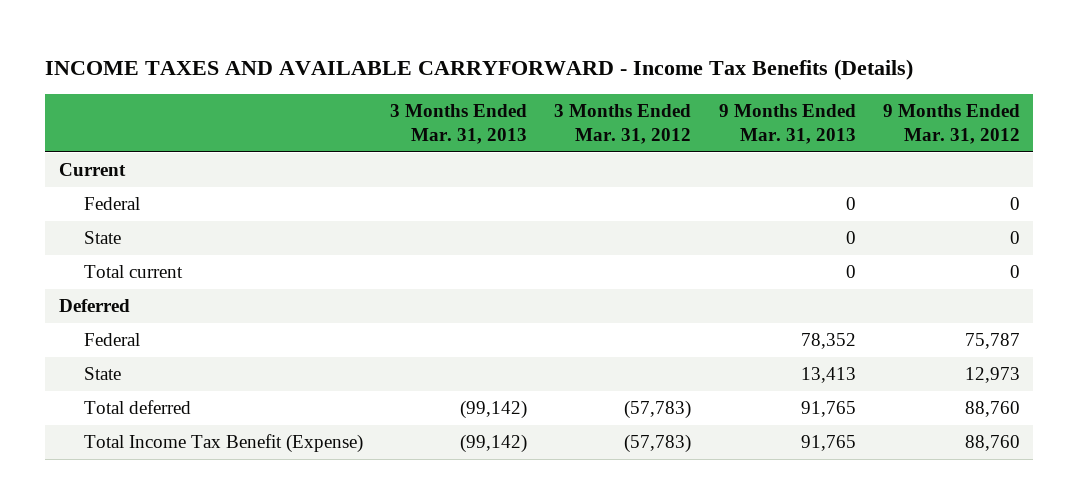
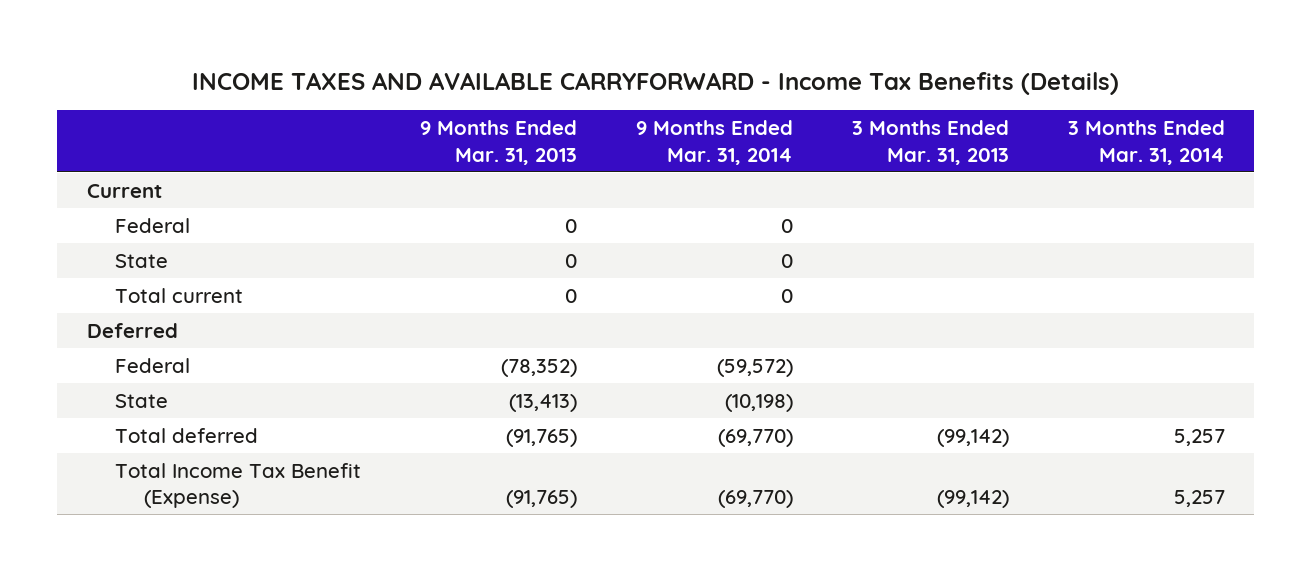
[554,103,692,145] 3 Months Ended Mar. 31, 2012 -> none
[882,103,1020,145] 9 Months Ended Mar. 31, 2012 -> none
none -> [636,120,794,165] 9 Months Ended Mar. 31, 2014
none -> [1067,120,1225,165] 3 Months Ended Mar. 31, 2014
[800,333,856,350] 78,352 -> [501,358,578,377] (78,352)
[800,367,856,384] 13,413 -> [509,393,578,412] (13,413)
[800,401,856,418] 91,765 -> [506,428,578,447] (91,765)
[800,435,856,452] 91,765 -> [506,490,578,509] (91,765)

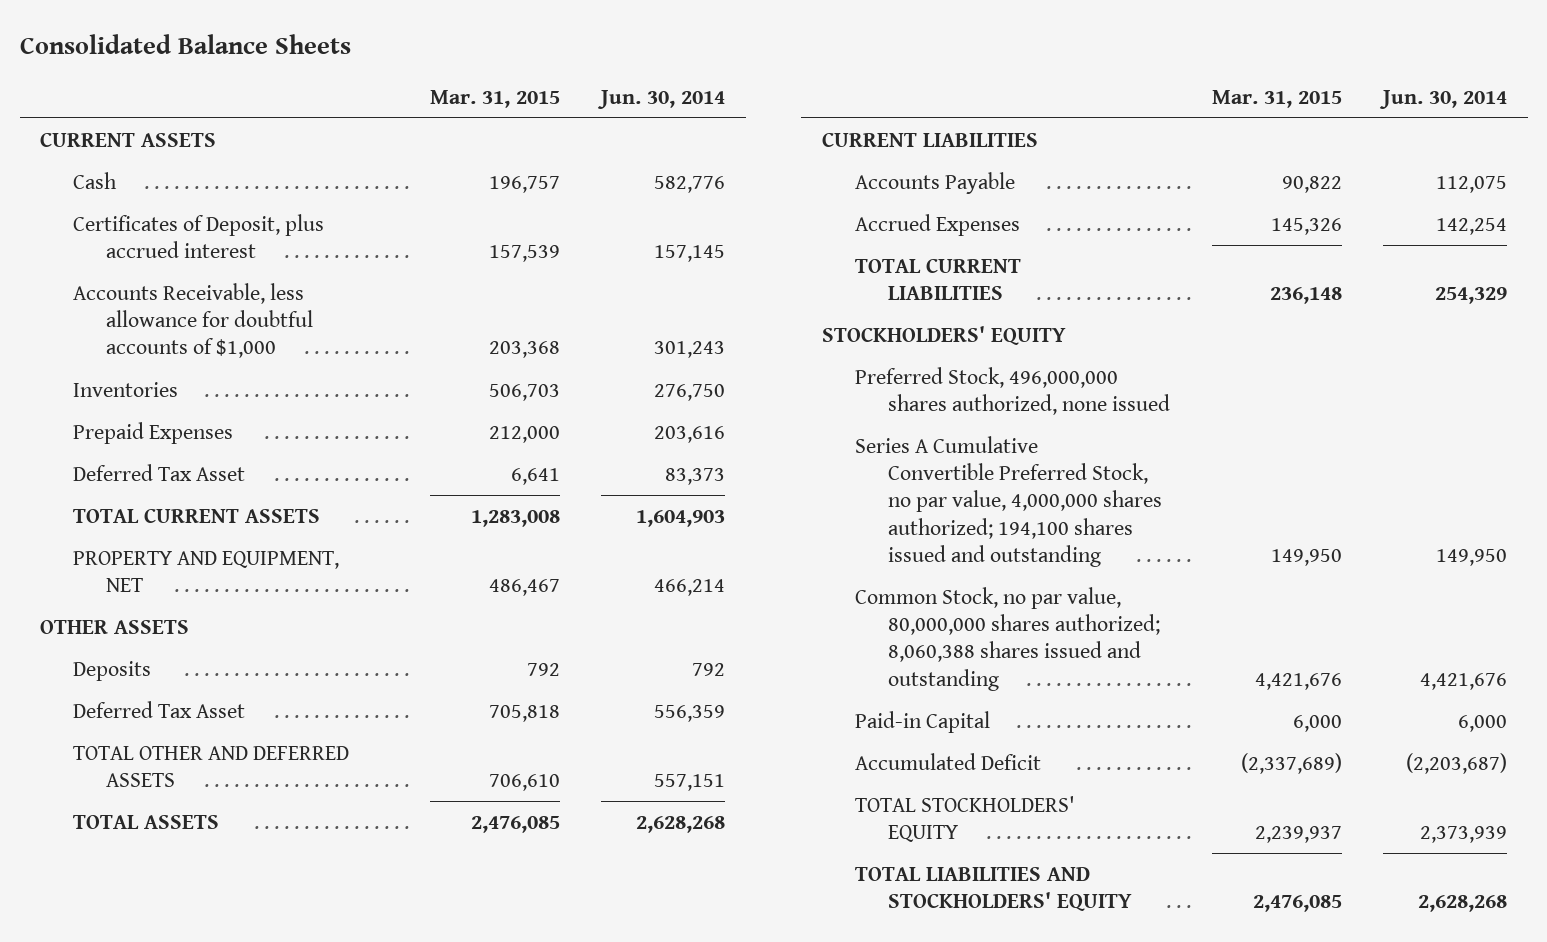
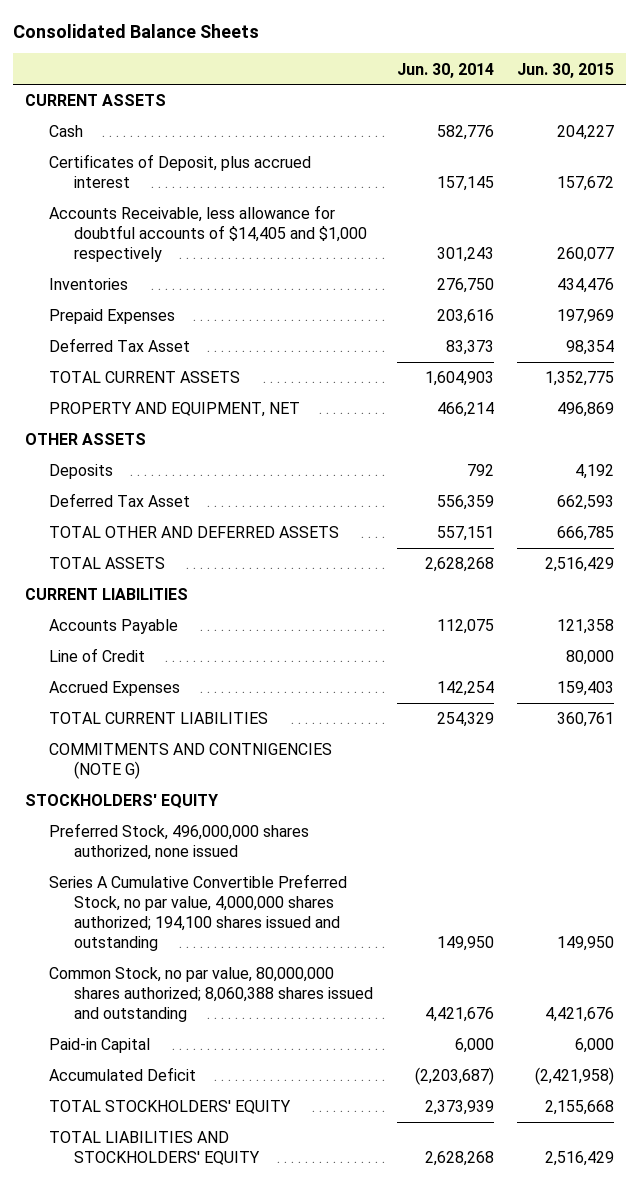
[429,89,560,108] Mar. 31, 2015 -> none
none -> [517,62,615,78] Jun. 30, 2015
[73,282,314,359] Accounts Receivable, less allowance for doubtful accounts of $1,000 -> [49,205,367,262] Accounts Receivable, less allowance for doubtful accounts of $14,405 and $1,000 respectively
none -> [49,648,146,663] Line of Credit
none -> [49,743,333,780] COMMITMENTS AND CONTNIGENCIES (NOTE G)

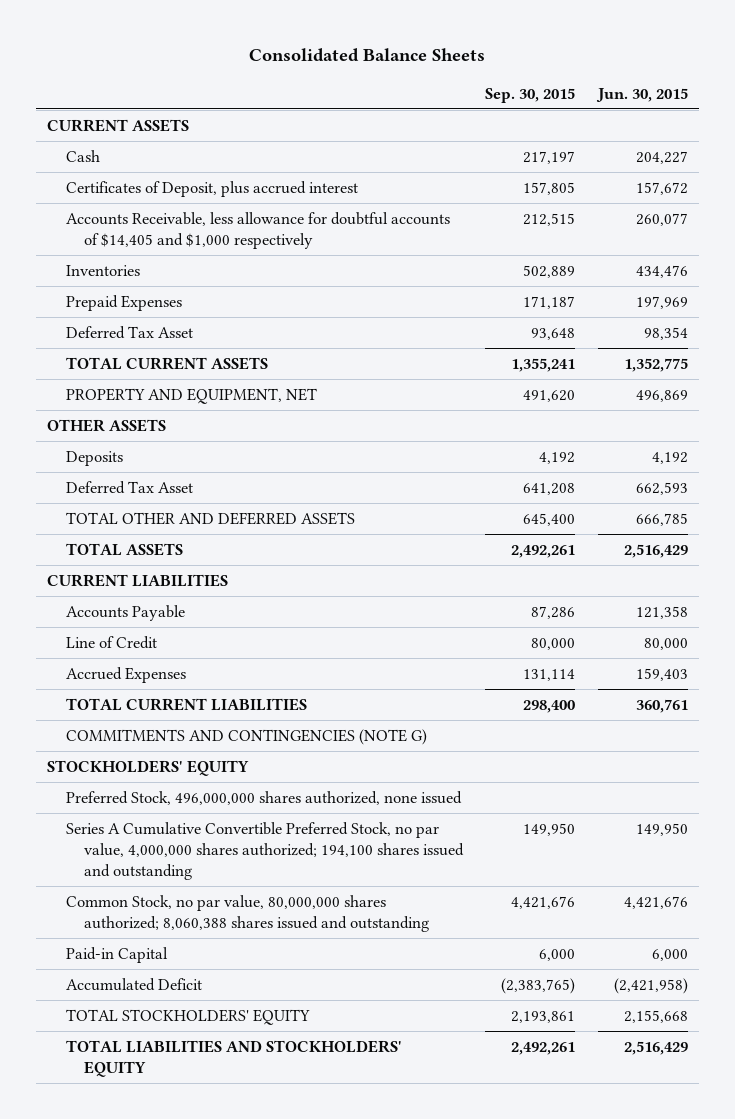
[396,62,494,78] Jun. 30, 2014 -> none
none -> [485,87,576,103] Sep. 30, 2015
[49,743,333,780] COMMITMENTS AND CONTNIGENCIES (NOTE G) -> [65,728,427,745] COMMITMENTS AND CONTINGENCIES (NOTE G)

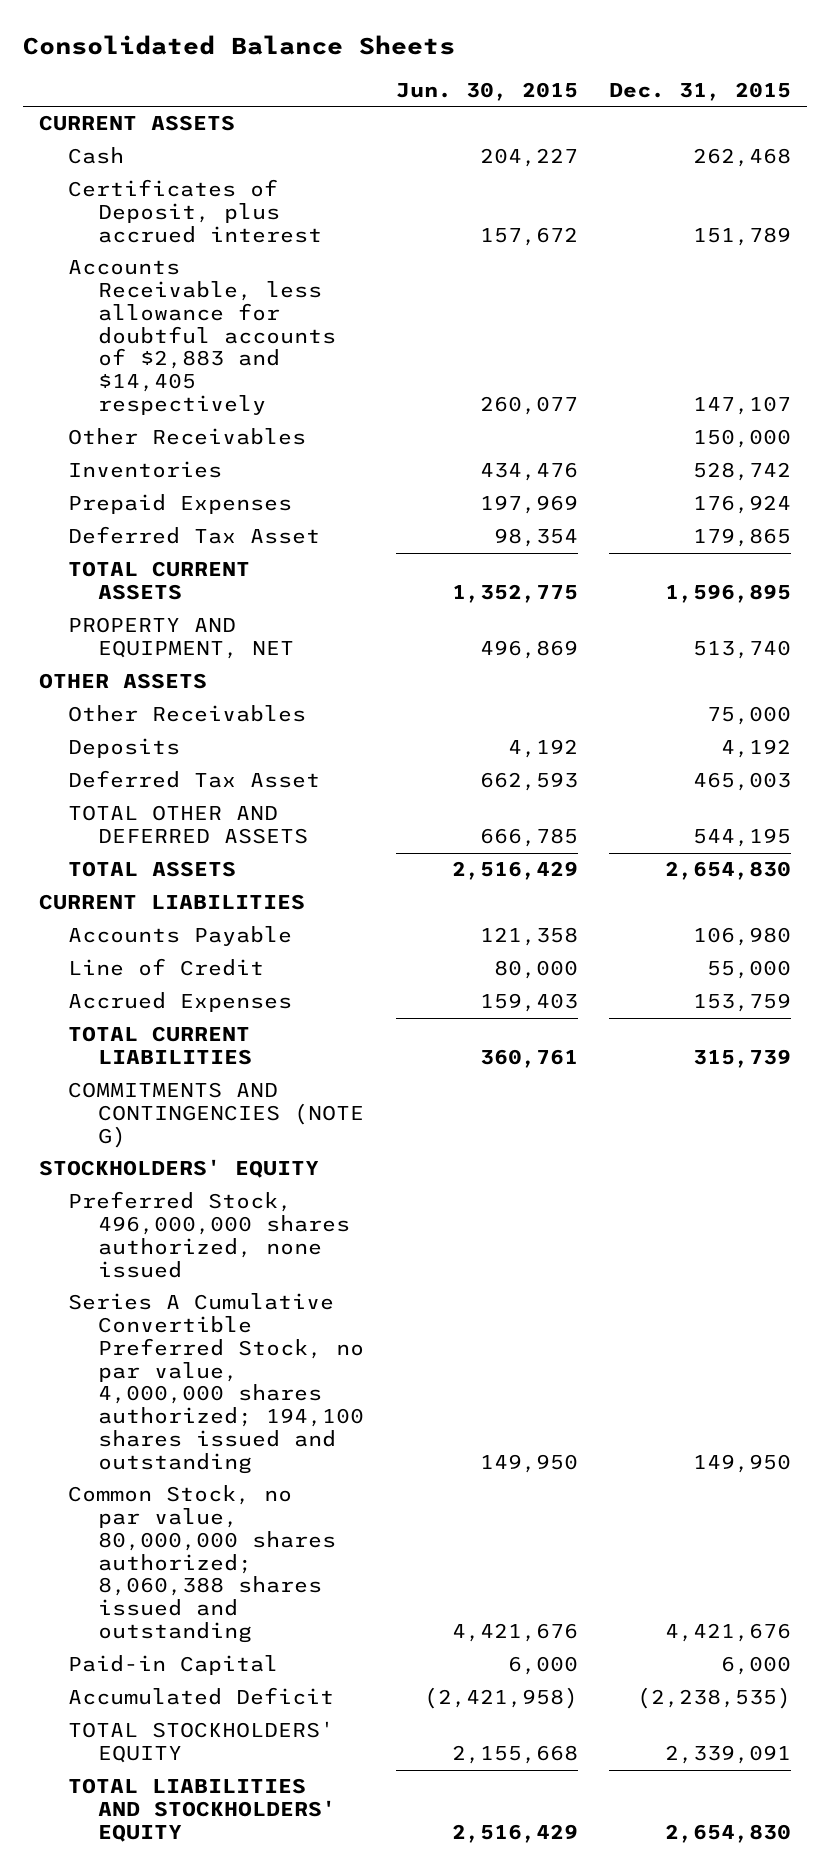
[485,87,576,103] Sep. 30, 2015 -> none
none -> [609,81,792,101] Dec. 31, 2015
[65,211,450,249] Accounts Receivable, less allowance for doubtful accounts of $14,405 and $1,000 respectively -> [68,260,337,416] Accounts Receivable, less allowance for doubtful accounts of $2,883 and $14,405 respectively
none -> [68,428,307,446] Other Receivables
none -> [68,705,307,723] Other Receivables

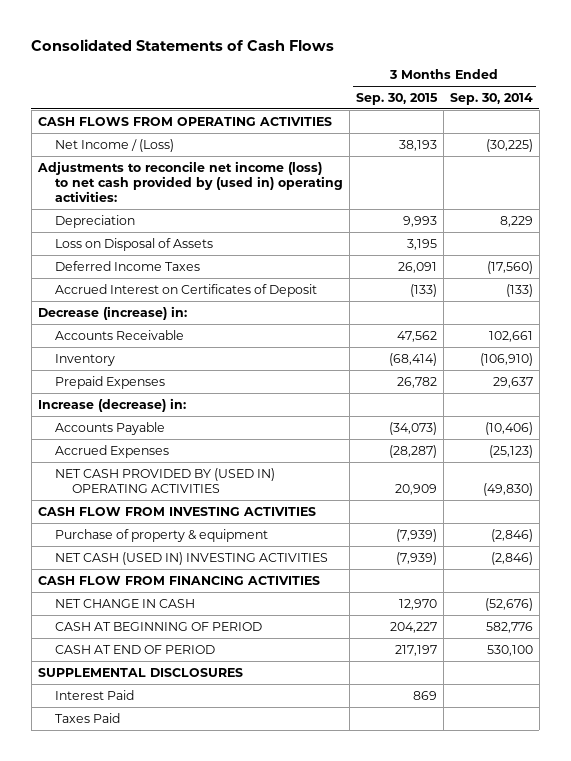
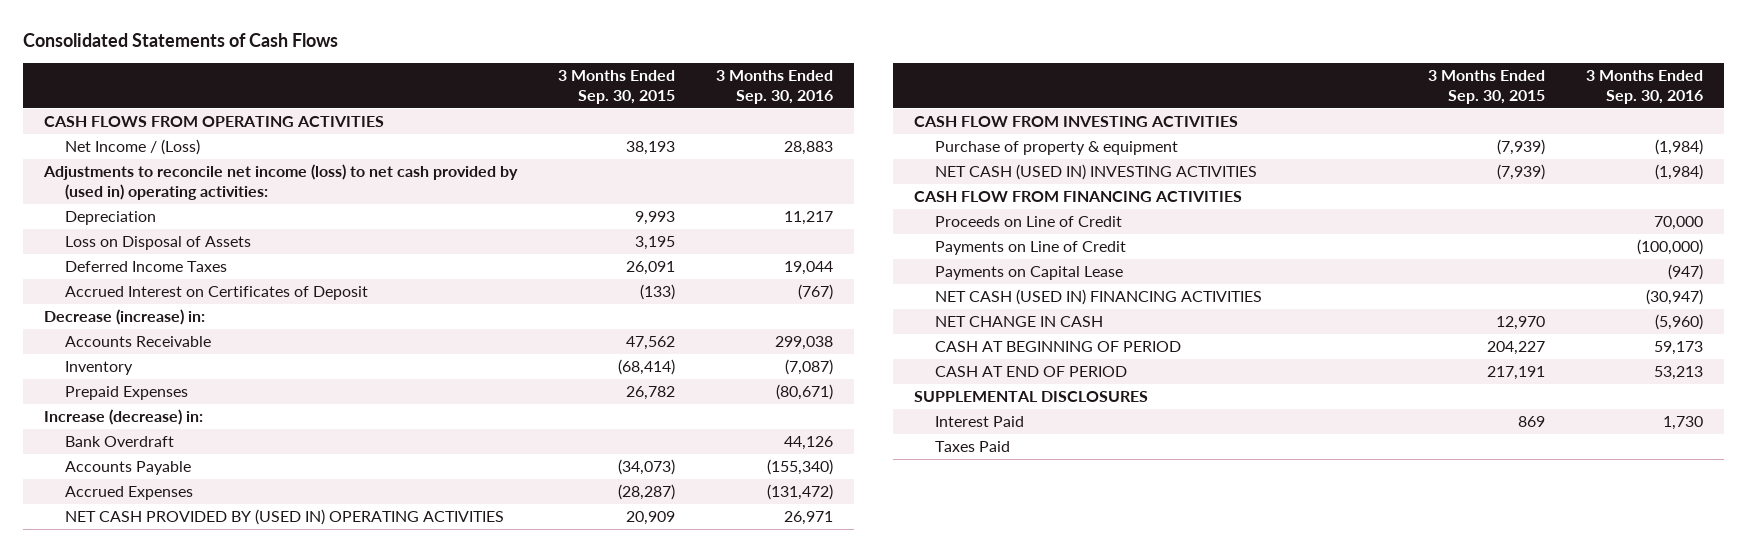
[449,92,533,105] Sep. 30, 2014 -> none
none -> [716,70,834,105] 3 Months Ended Sep. 30, 2016
none -> [64,436,174,448] Bank Overdraft
none -> [934,216,1122,228] Proceeds on Line of Credit
none -> [934,241,1126,256] Payments on Line of Credit
none -> [934,266,1123,281] Payments on Capital Lease
none -> [934,289,1262,306] NET CASH (USED IN) FINANCING ACTIVITIES
[394,644,437,656] 217,197 -> [1486,366,1545,381] 217,191

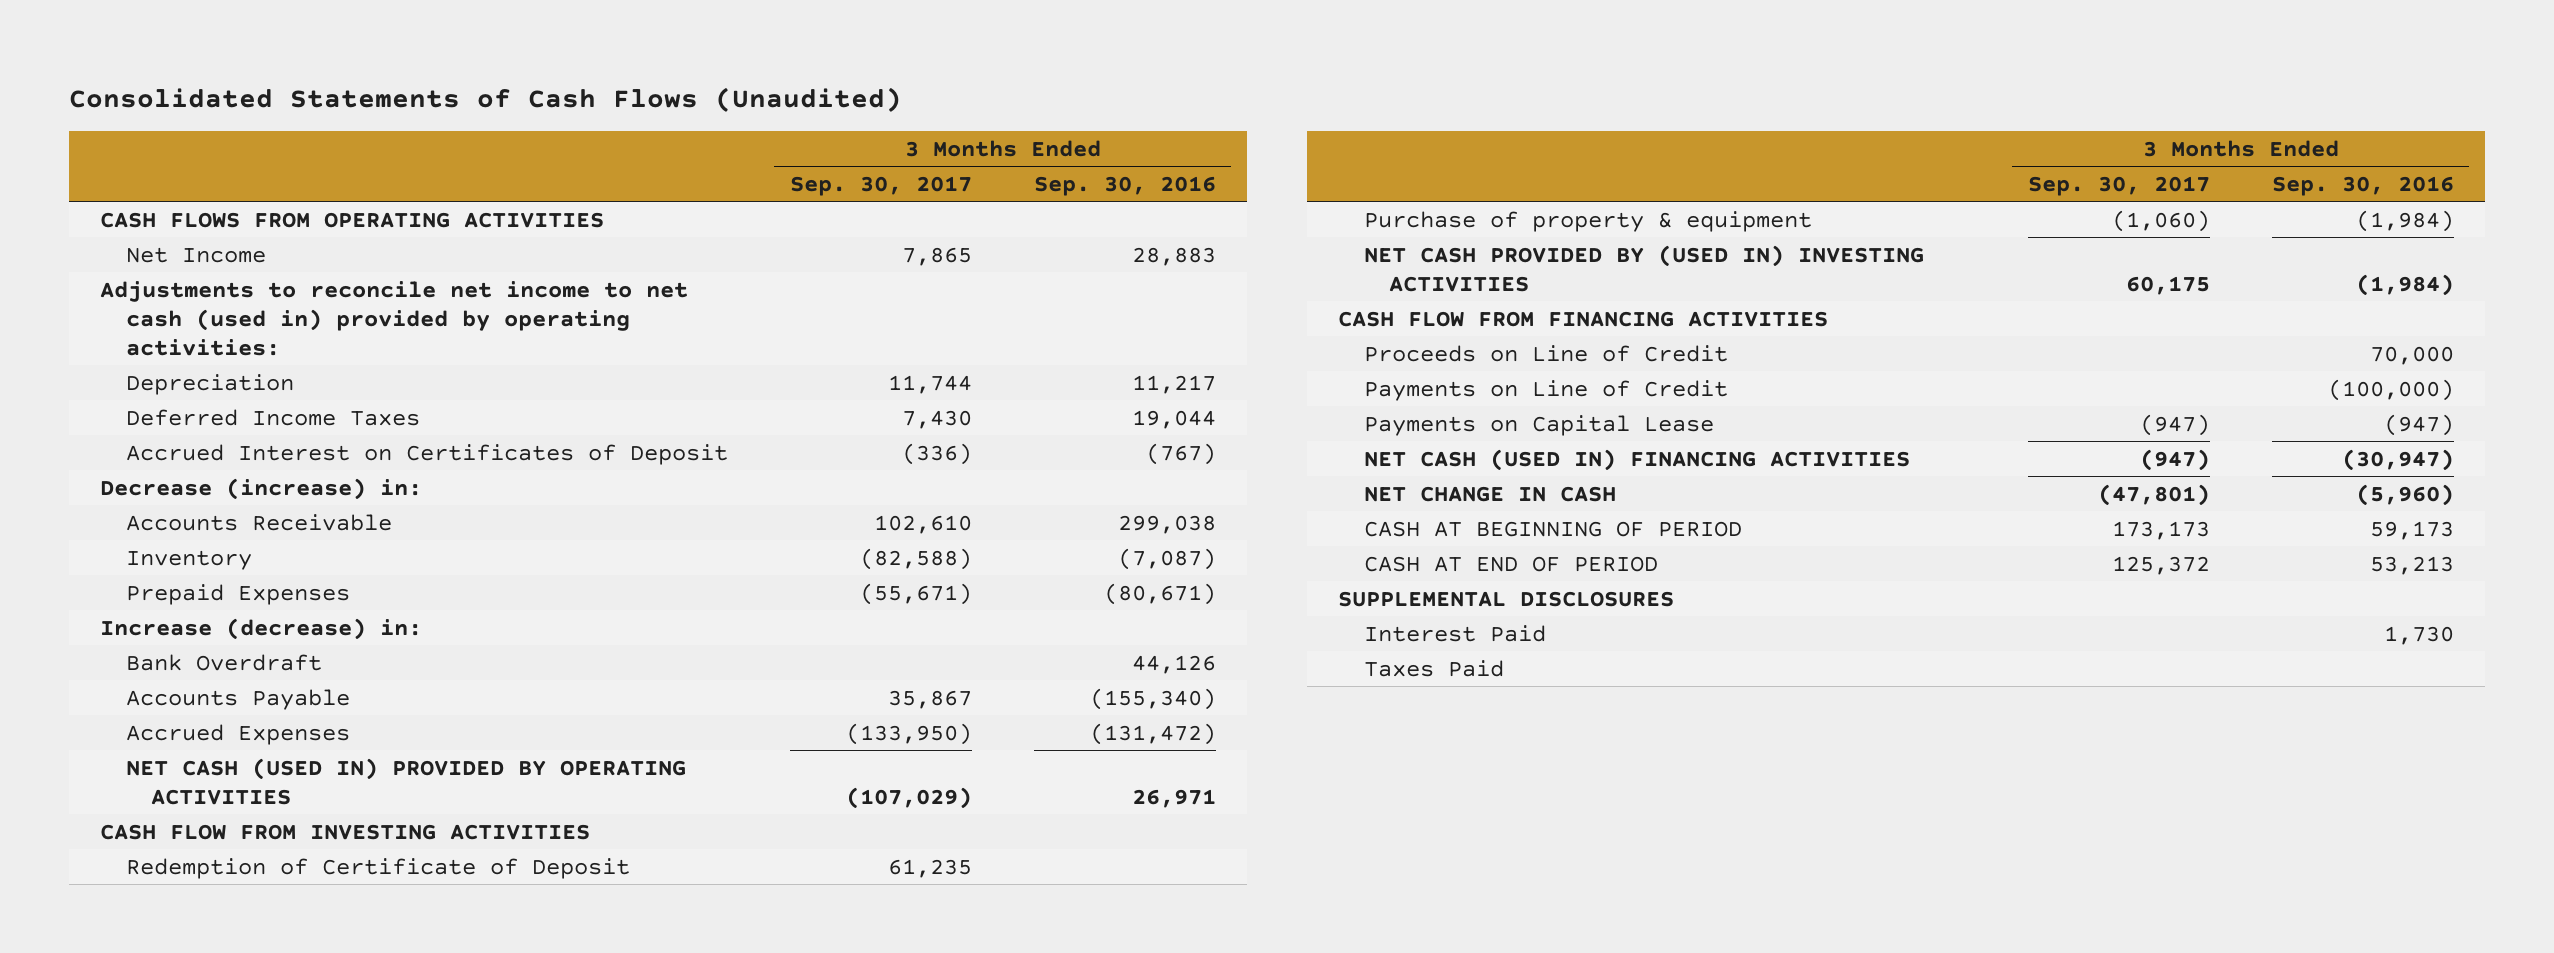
[23,33,339,48] Consolidated Statements of Cash Flows -> [69,86,903,112] Consolidated Statements of Cash Flows (Unaudited)
[558,70,676,105] 3 Months Ended Sep. 30, 2015 -> none
none -> [789,175,972,196] Sep. 30, 2017
[64,139,200,156] Net Income / (Loss) -> [125,246,266,263] Net Income
[42,164,518,201] Adjustments to reconcile net income (loss) to net cash provided by (used in) operating activities: -> [100,280,689,356] Adjustments to reconcile net income to net cash (used in) provided by operating activities:
[64,236,251,251] Loss on Disposal of Assets -> none
[64,509,504,526] NET CASH PROVIDED BY (USED IN) OPERATING ACTIVITIES -> [125,757,686,805] NET CASH (USED IN) PROVIDED BY OPERATING ACTIVITIES
none -> [125,857,630,879] Redemption of Certificate of Deposit
[934,164,1257,181] NET CASH (USED IN) INVESTING ACTIVITIES -> [1363,244,1924,292] NET CASH PROVIDED BY (USED IN) INVESTING ACTIVITIES

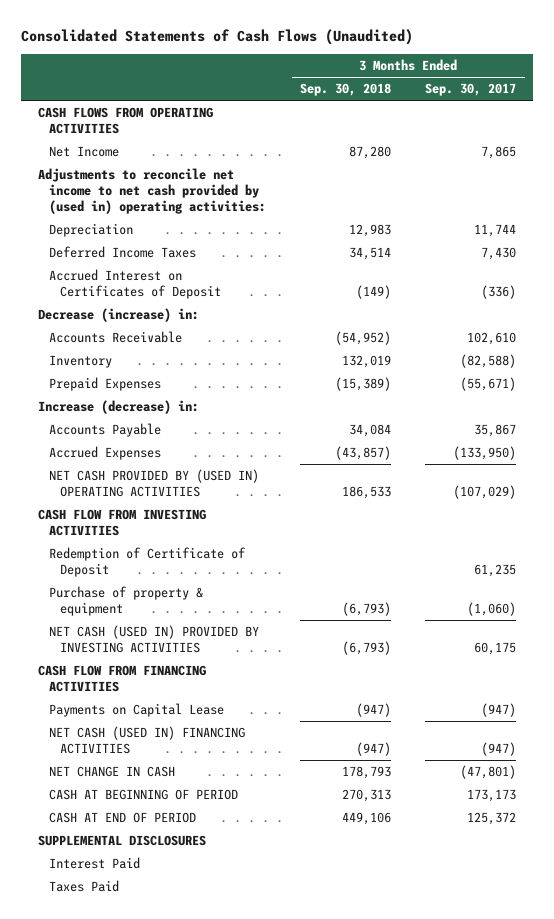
[1033,175,1216,196] Sep. 30, 2016 -> none
none -> [300,83,392,97] Sep. 30, 2018
[100,280,689,356] Adjustments to reconcile net income to net cash (used in) provided by operating activities: -> [38,168,267,215] Adjustments to reconcile net income to net cash provided by (used in) operating activities:
[125,653,322,671] Bank Overdraft -> none
[125,757,686,805] NET CASH (USED IN) PROVIDED BY OPERATING ACTIVITIES -> [49,469,260,498] NET CASH PROVIDED BY (USED IN) OPERATING ACTIVITIES
[1363,244,1924,292] NET CASH PROVIDED BY (USED IN) INVESTING ACTIVITIES -> [49,625,260,654] NET CASH (USED IN) PROVIDED BY INVESTING ACTIVITIES
[1363,344,1728,362] Proceeds on Line of Credit -> none
[1363,379,1728,401] Payments on Line of Credit -> none

